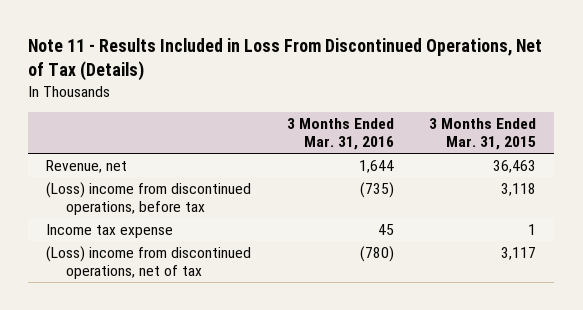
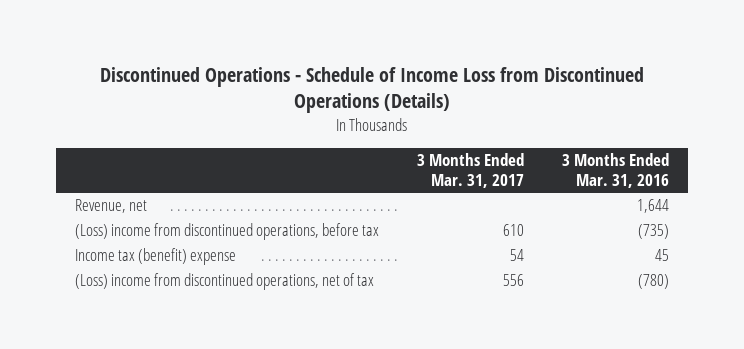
[28,38,543,82] Note 11 - Results Included in Loss From Discontinued Operations, Net of Tax (Details) -> [100,67,645,114] Discontinued Operations - Schedule of Income Loss from Discontinued Operations (Details)
[429,117,537,151] 3 Months Ended Mar. 31, 2015 -> none
none -> [417,153,525,188] 3 Months Ended Mar. 31, 2017
[46,223,174,238] Income tax expense -> [75,248,237,266] Income tax (benefit) expense

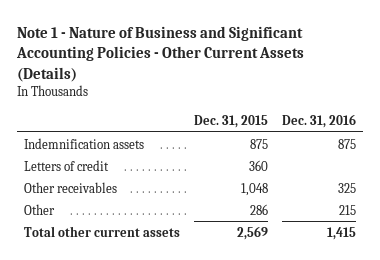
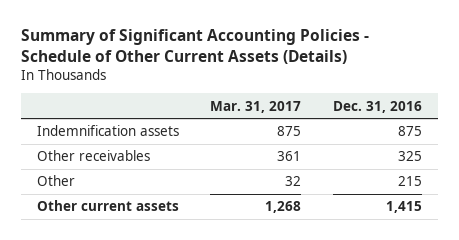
[16,25,305,82] Note 1 - Nature of Business and Significant Accounting Policies - Other Current Assets (Details) -> [20,29,369,65] Summary of Significant Accounting Policies - Schedule of Other Current Assets (Details)
[193,115,268,129] Dec. 31, 2015 -> none
none -> [210,100,302,113] Mar. 31, 2017
[24,159,110,171] Letters of credit -> none
[24,225,181,237] Total other current assets -> [36,200,179,212] Other current assets

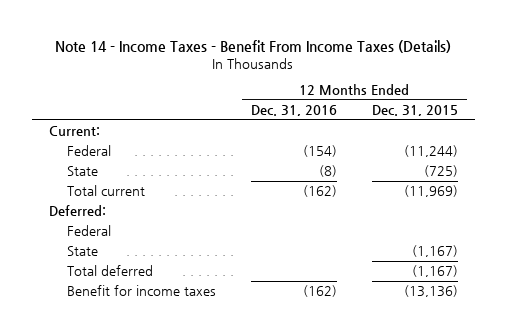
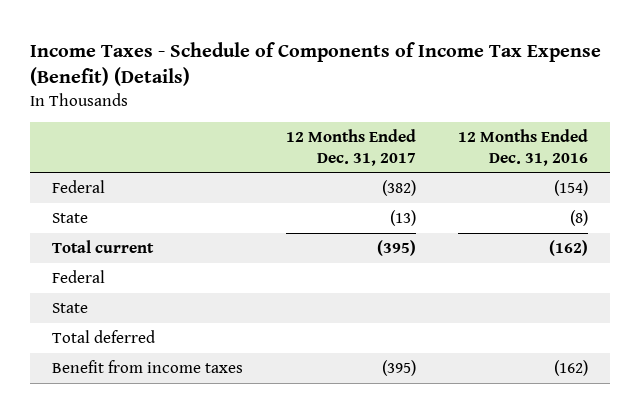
[55,39,452,53] Note 14 - Income Taxes - Benefit From Income Taxes (Details) -> [30,41,602,86] Income Taxes - Schedule of Components of Income Tax Expense (Benefit) (Details)
[371,105,458,117] Dec. 31, 2015 -> none
none -> [285,129,416,166] 12 Months Ended Dec. 31, 2017
[49,126,101,137] Current: -> none
[49,205,107,217] Deferred: -> none
[67,285,217,297] Benefit for income taxes -> [51,360,243,374] Benefit from income taxes

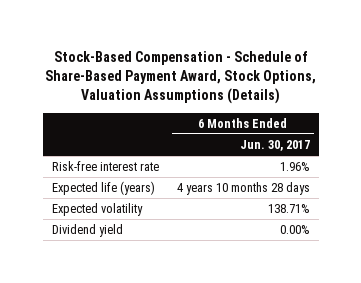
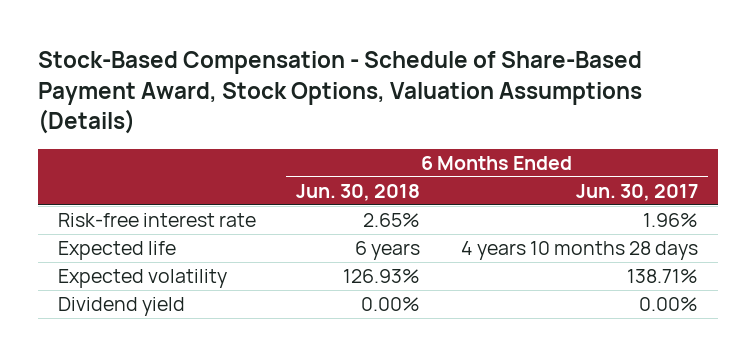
none -> [296,184,421,202] Jun. 30, 2018
[51,181,155,196] Expected life (years) -> [57,241,176,261] Expected life

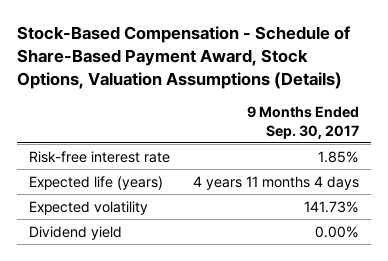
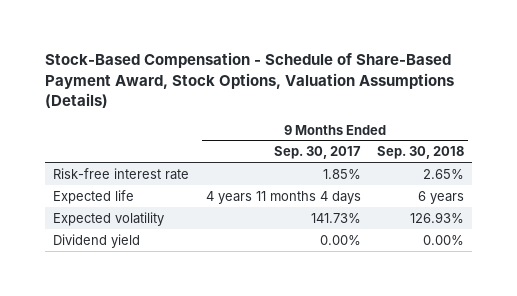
none -> [377,146,465,160] Sep. 30, 2018
[28,175,163,190] Expected life (years) -> [53,189,135,204] Expected life

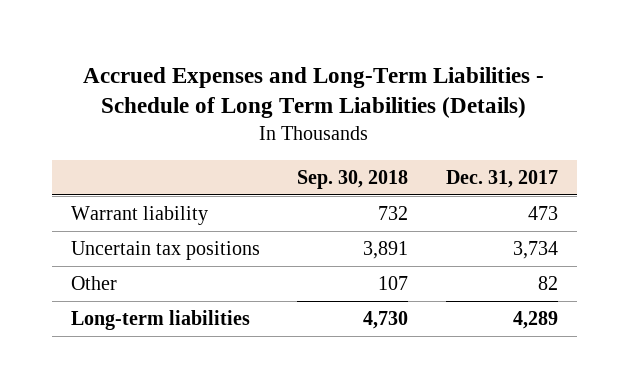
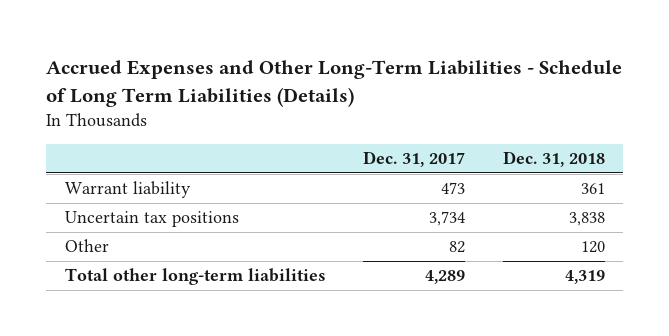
[83,66,545,119] Accrued Expenses and Long-Term Liabilities - Schedule of Long Term Liabilities (Details) -> [45,59,622,107] Accrued Expenses and Other Long-Term Liabilities - Schedule of Long Term Liabilities (Details)
[297,170,409,190] Sep. 30, 2018 -> none
none -> [502,151,605,168] Dec. 31, 2018
[70,309,250,330] Long-term liabilities -> [64,268,326,286] Total other long-term liabilities

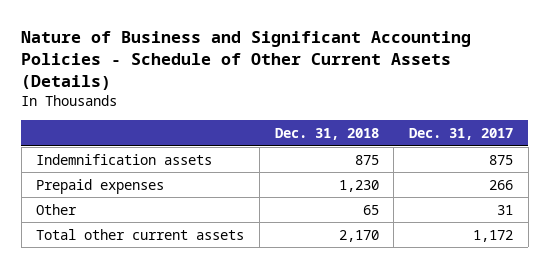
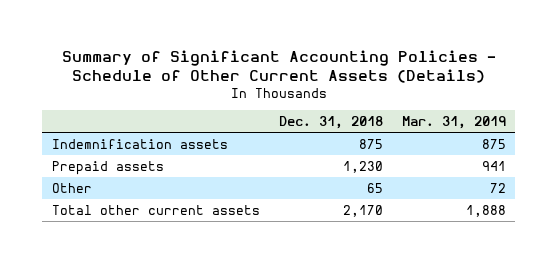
[21,30,472,90] Nature of Business and Significant Accounting Policies - Schedule of Other Current Assets (Details) -> [61,49,496,84] Summary of Significant Accounting Policies - Schedule of Other Current Assets (Details)
[408,128,513,141] Dec. 31, 2017 -> none
none -> [401,116,506,130] Mar. 31, 2019
[36,178,165,194] Prepaid expenses -> [51,160,164,175] Prepaid assets

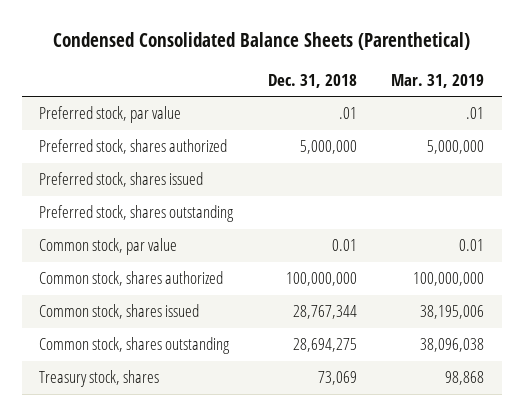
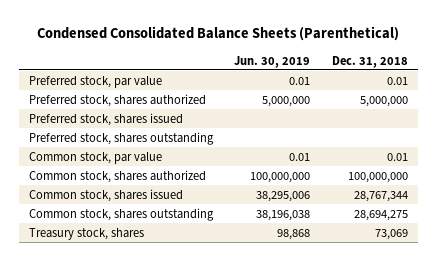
[391,73,485,88] Mar. 31, 2019 -> none
none -> [234,55,311,68] Jun. 30, 2019
[338,107,357,120] .01 -> [386,76,408,85] 0.01

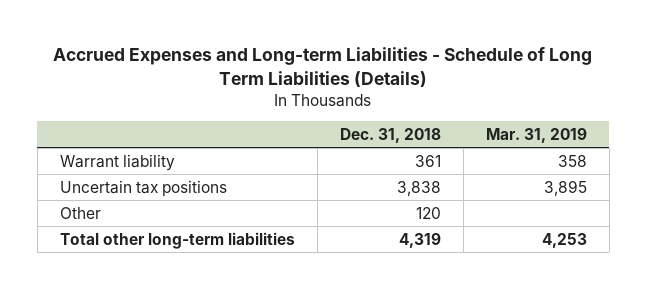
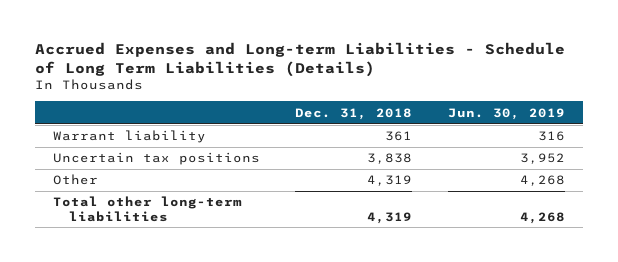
[485,127,587,143] Mar. 31, 2019 -> none
none -> [447,107,565,120] Jun. 30, 2019
[415,206,441,219] 120 -> [367,175,413,187] 4,319

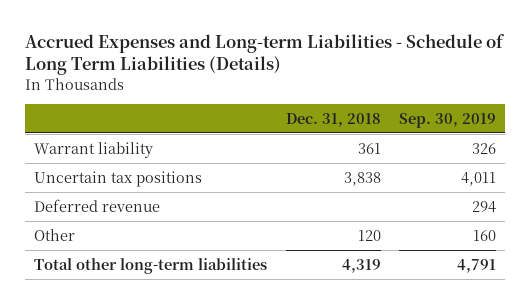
[447,107,565,120] Jun. 30, 2019 -> none
none -> [399,112,497,128] Sep. 30, 2019
none -> [34,198,161,212] Deferred revenue
[367,175,413,187] 4,319 -> [357,229,381,241] 120

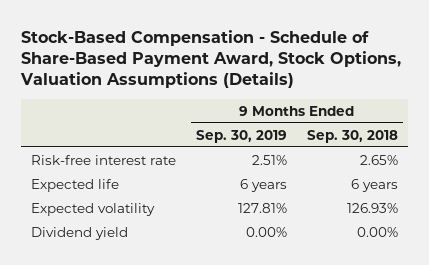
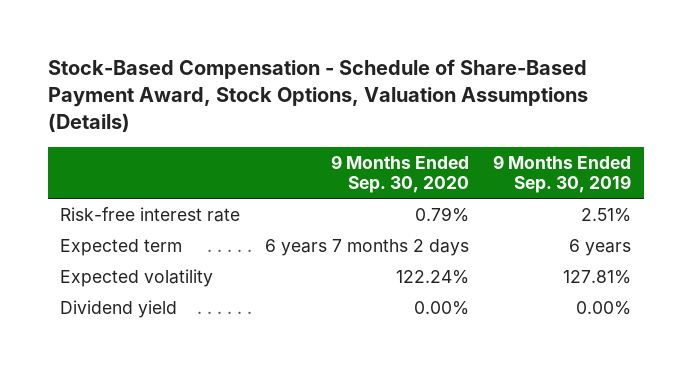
[306,129,398,143] Sep. 30, 2018 -> none
none -> [330,154,469,194] 9 Months Ended Sep. 30, 2020
[31,178,120,192] Expected life -> [60,238,183,256] Expected term

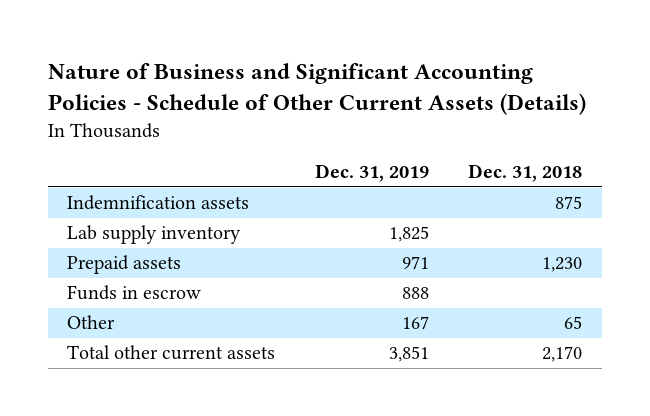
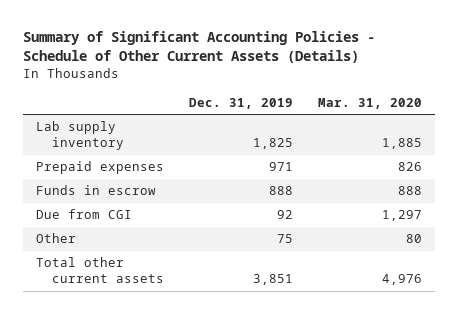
[47,62,586,115] Nature of Business and Significant Accounting Policies - Schedule of Other Current Assets (Details) -> [22,31,375,64] Summary of Significant Accounting Policies - Schedule of Other Current Assets (Details)
[468,164,583,183] Dec. 31, 2018 -> none
none -> [318,97,423,109] Mar. 31, 2020
[67,195,250,211] Indemnification assets -> none
[67,255,182,275] Prepaid assets -> [35,161,164,175] Prepaid expenses
none -> [35,209,132,220] Due from CGI
[401,316,429,330] 167 -> [277,234,294,244] 75

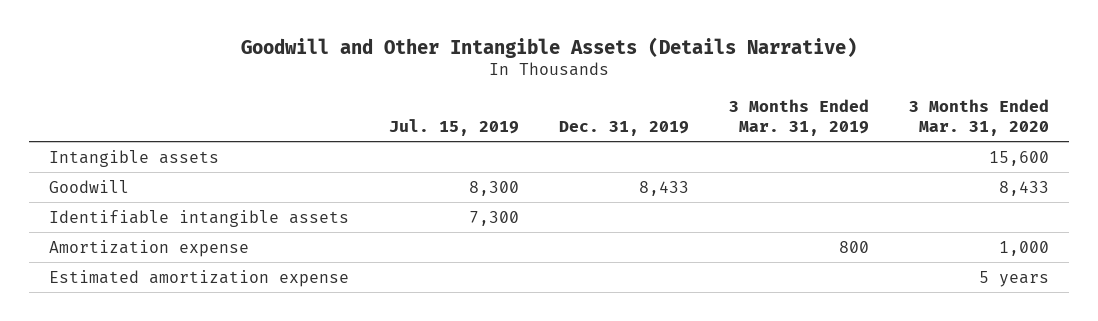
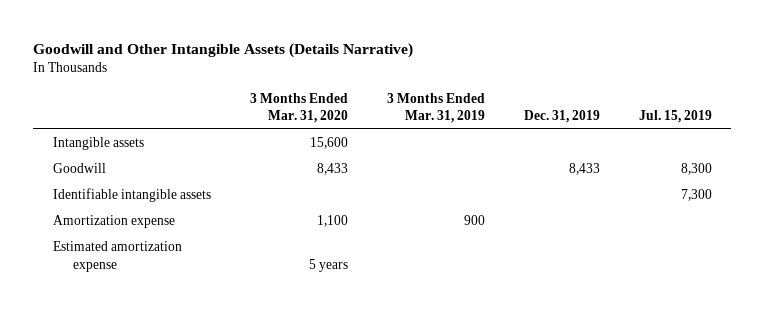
[838,240,869,253] 800 -> [463,215,485,226] 900
[999,240,1050,256] 1,000 -> [316,215,348,228] 1,100

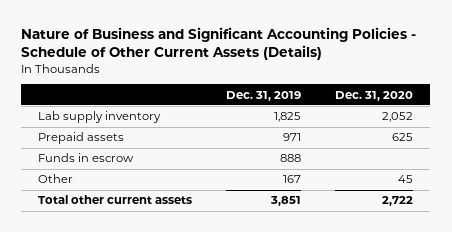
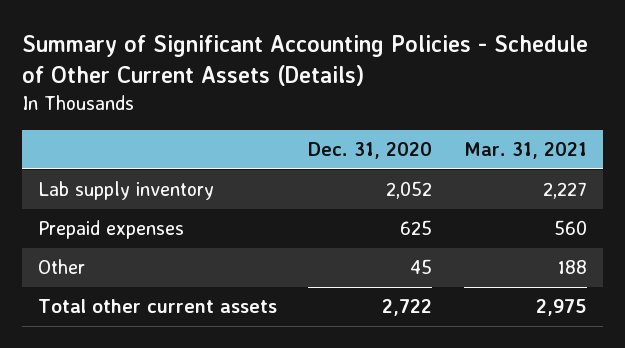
[21,27,417,61] Nature of Business and Significant Accounting Policies - Schedule of Other Current Assets (Details) -> [21,35,588,87] Summary of Significant Accounting Policies - Schedule of Other Current Assets (Details)
[226,90,302,101] Dec. 31, 2019 -> none
none -> [464,142,588,160] Mar. 31, 2021
[38,153,135,163] Funds in escrow -> none
[38,132,125,145] Prepaid assets -> [37,220,184,240] Prepaid expenses

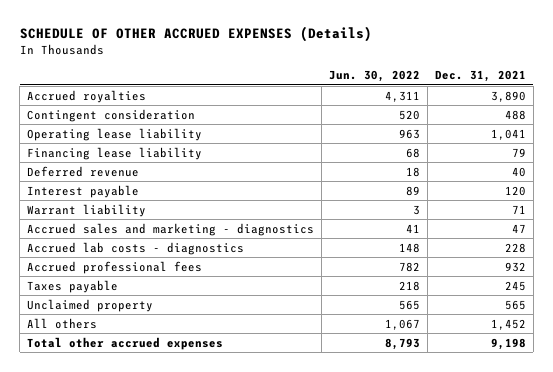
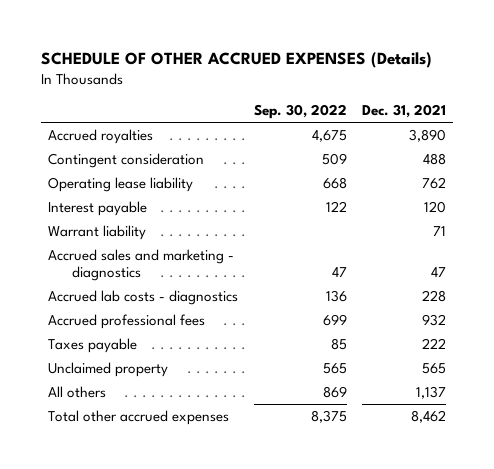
[328,70,420,83] Jun. 30, 2022 -> none
none -> [253,104,347,120] Sep. 30, 2022
[27,146,203,160] Financing lease liability -> none
[27,165,140,177] Deferred revenue -> none
[490,128,526,140] 1,041 -> [421,176,446,189] 762
[504,280,526,291] 245 -> [421,337,446,349] 222
[490,318,526,330] 1,452 -> [415,385,446,399] 1,137
[490,337,526,350] 9,198 -> [410,409,446,423] 8,462

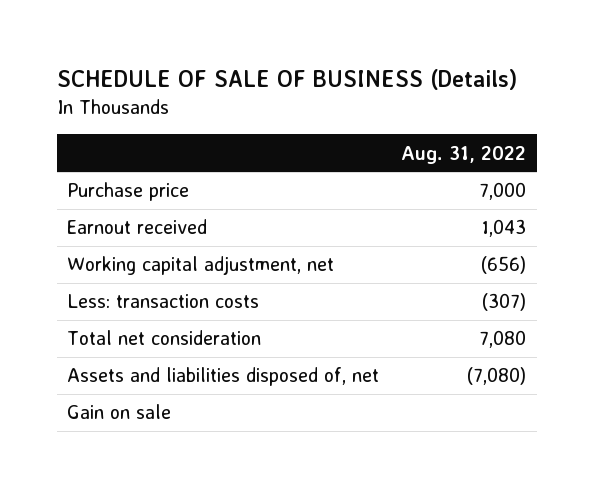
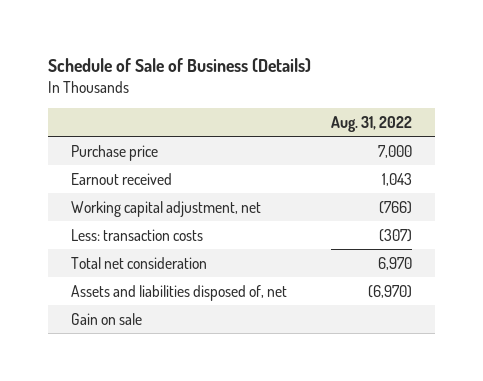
[56,69,517,91] SCHEDULE OF SALE OF BUSINESS (Details) -> [48,58,312,73] Schedule of Sale of Business (Details)
[481,256,527,275] (656) -> [379,200,413,214] (766)
[479,330,527,349] 7,080 -> [378,256,413,270] 6,970
[467,367,527,386] (7,080) -> [368,284,413,298] (6,970)

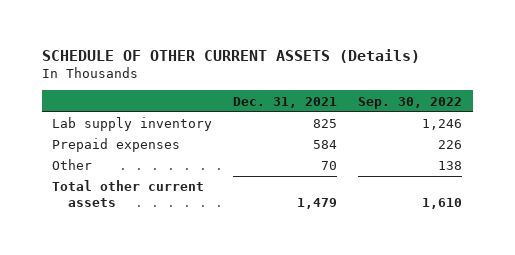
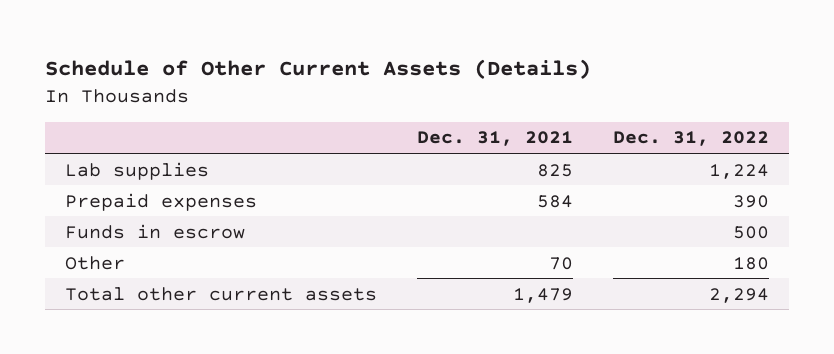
[41,49,420,64] SCHEDULE OF OTHER CURRENT ASSETS (Details) -> [44,59,591,80] Schedule of Other Current Assets (Details)
[358,96,463,109] Sep. 30, 2022 -> none
none -> [613,131,770,147] Dec. 31, 2022
[52,117,213,132] Lab supply inventory -> [64,161,209,180] Lab supplies
none -> [64,223,245,239] Funds in escrow

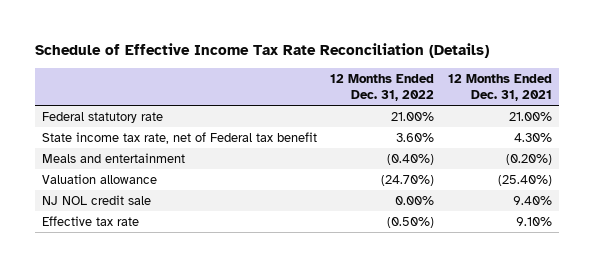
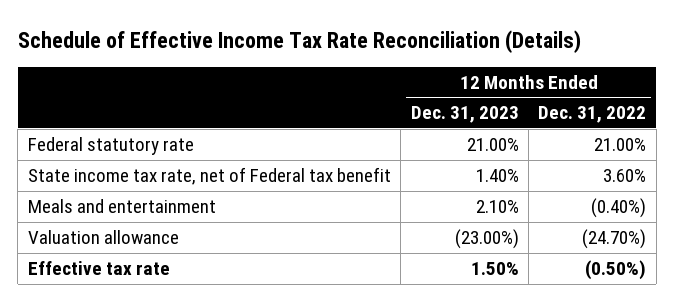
[448,73,553,101] 12 Months Ended Dec. 31, 2021 -> none
none -> [410,106,519,124] Dec. 31, 2023
[41,195,151,206] NJ NOL credit sale -> none

